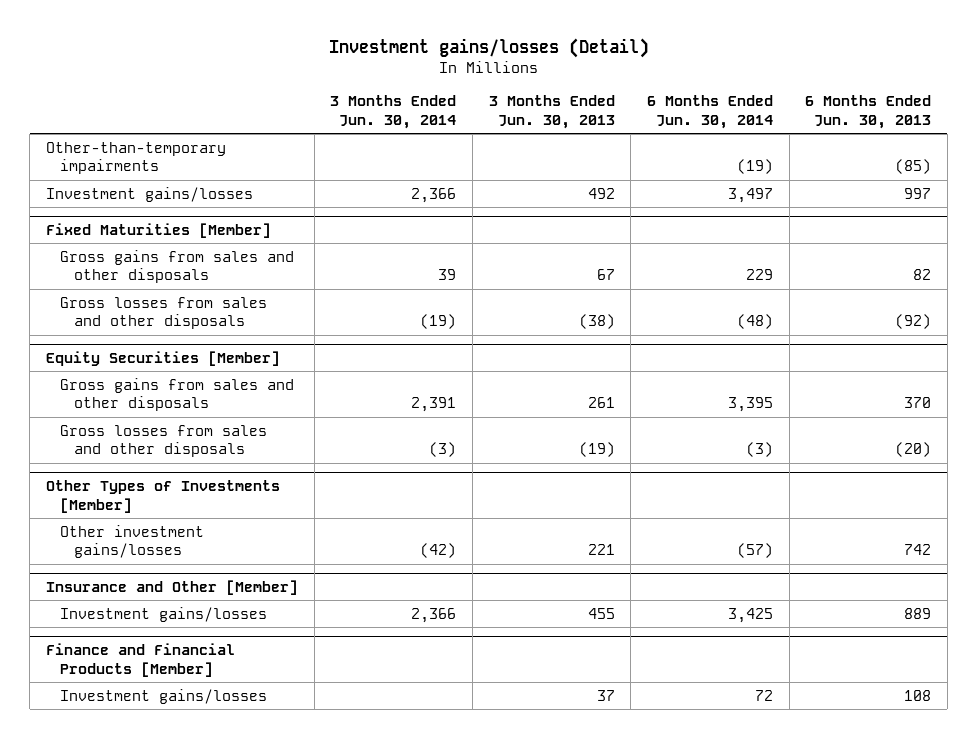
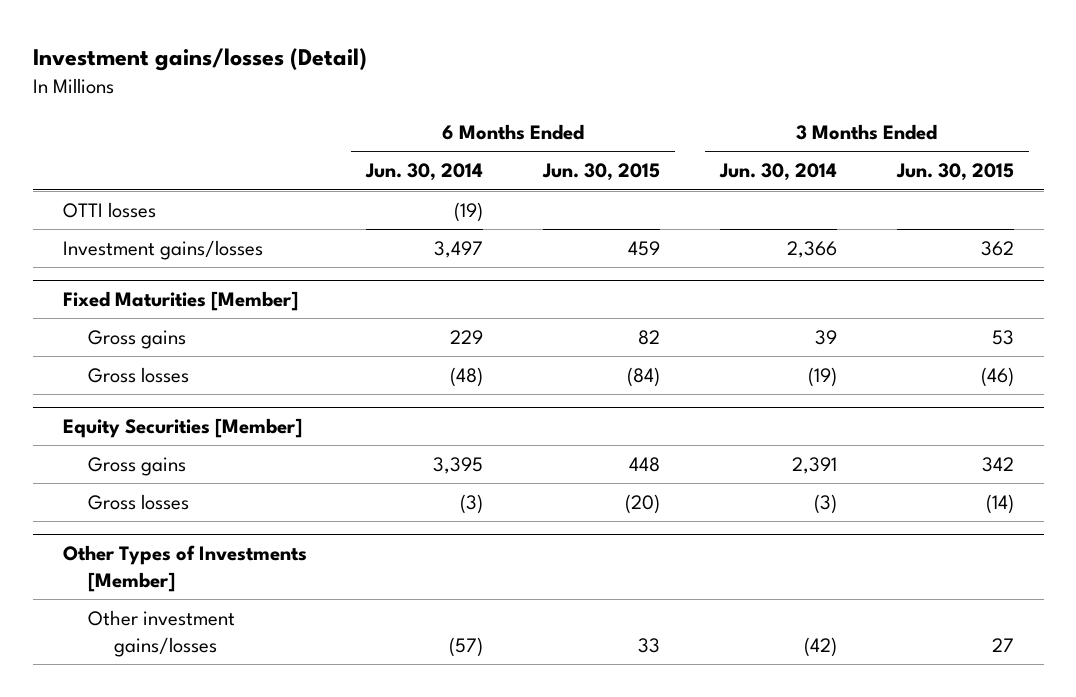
[488,95,615,130] 3 Months Ended Jun. 30, 2013 -> none
[805,95,932,130] 6 Months Ended Jun. 30, 2013 -> none
none -> [542,163,661,182] Jun. 30, 2015
none -> [895,163,1014,182] Jun. 30, 2015
[45,141,226,175] Other-than-temporary impairments -> [62,201,156,218] OTTI losses
[59,249,294,284] Gross gains from sales and other disposals -> [88,329,187,349] Gross gains
[59,296,267,330] Gross losses from sales and other disposals -> [88,366,190,383] Gross losses
[59,377,294,412] Gross gains from sales and other disposals -> [88,456,187,476] Gross gains
[59,424,267,458] Gross losses from sales and other disposals -> [88,493,190,510] Gross losses
[45,579,298,595] Insurance and Other [Member] -> none
[59,606,267,622] Investment gains/losses -> none
[45,642,235,677] Finance and Financial Products [Member] -> none
[59,688,267,704] Investment gains/losses -> none

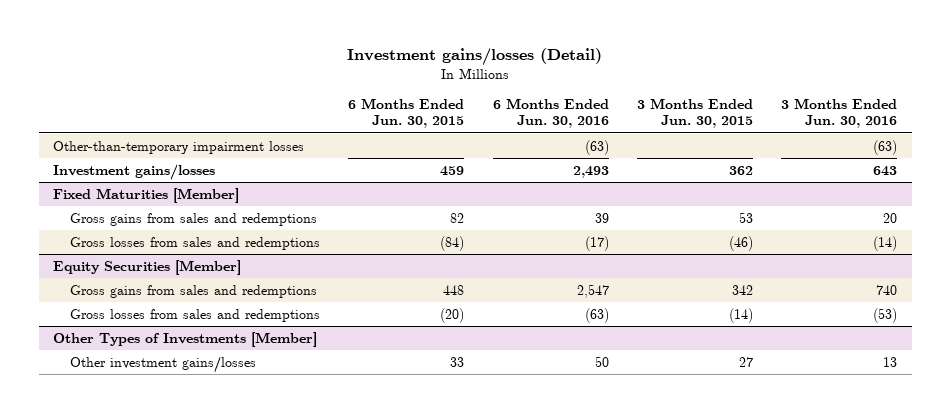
[365,163,484,182] Jun. 30, 2014 -> none
[718,163,837,182] Jun. 30, 2014 -> none
none -> [492,98,609,129] 6 Months Ended Jun. 30, 2016
none -> [781,98,898,129] 3 Months Ended Jun. 30, 2016
[62,201,156,218] OTTI losses -> [52,140,304,154] Other-than-temporary impairment losses
[88,329,187,349] Gross gains -> [69,212,317,226] Gross gains from sales and redemptions
[88,366,190,383] Gross losses -> [69,236,320,250] Gross losses from sales and redemptions
[88,456,187,476] Gross gains -> [69,284,317,298] Gross gains from sales and redemptions
[88,493,190,510] Gross losses -> [69,308,320,322] Gross losses from sales and redemptions

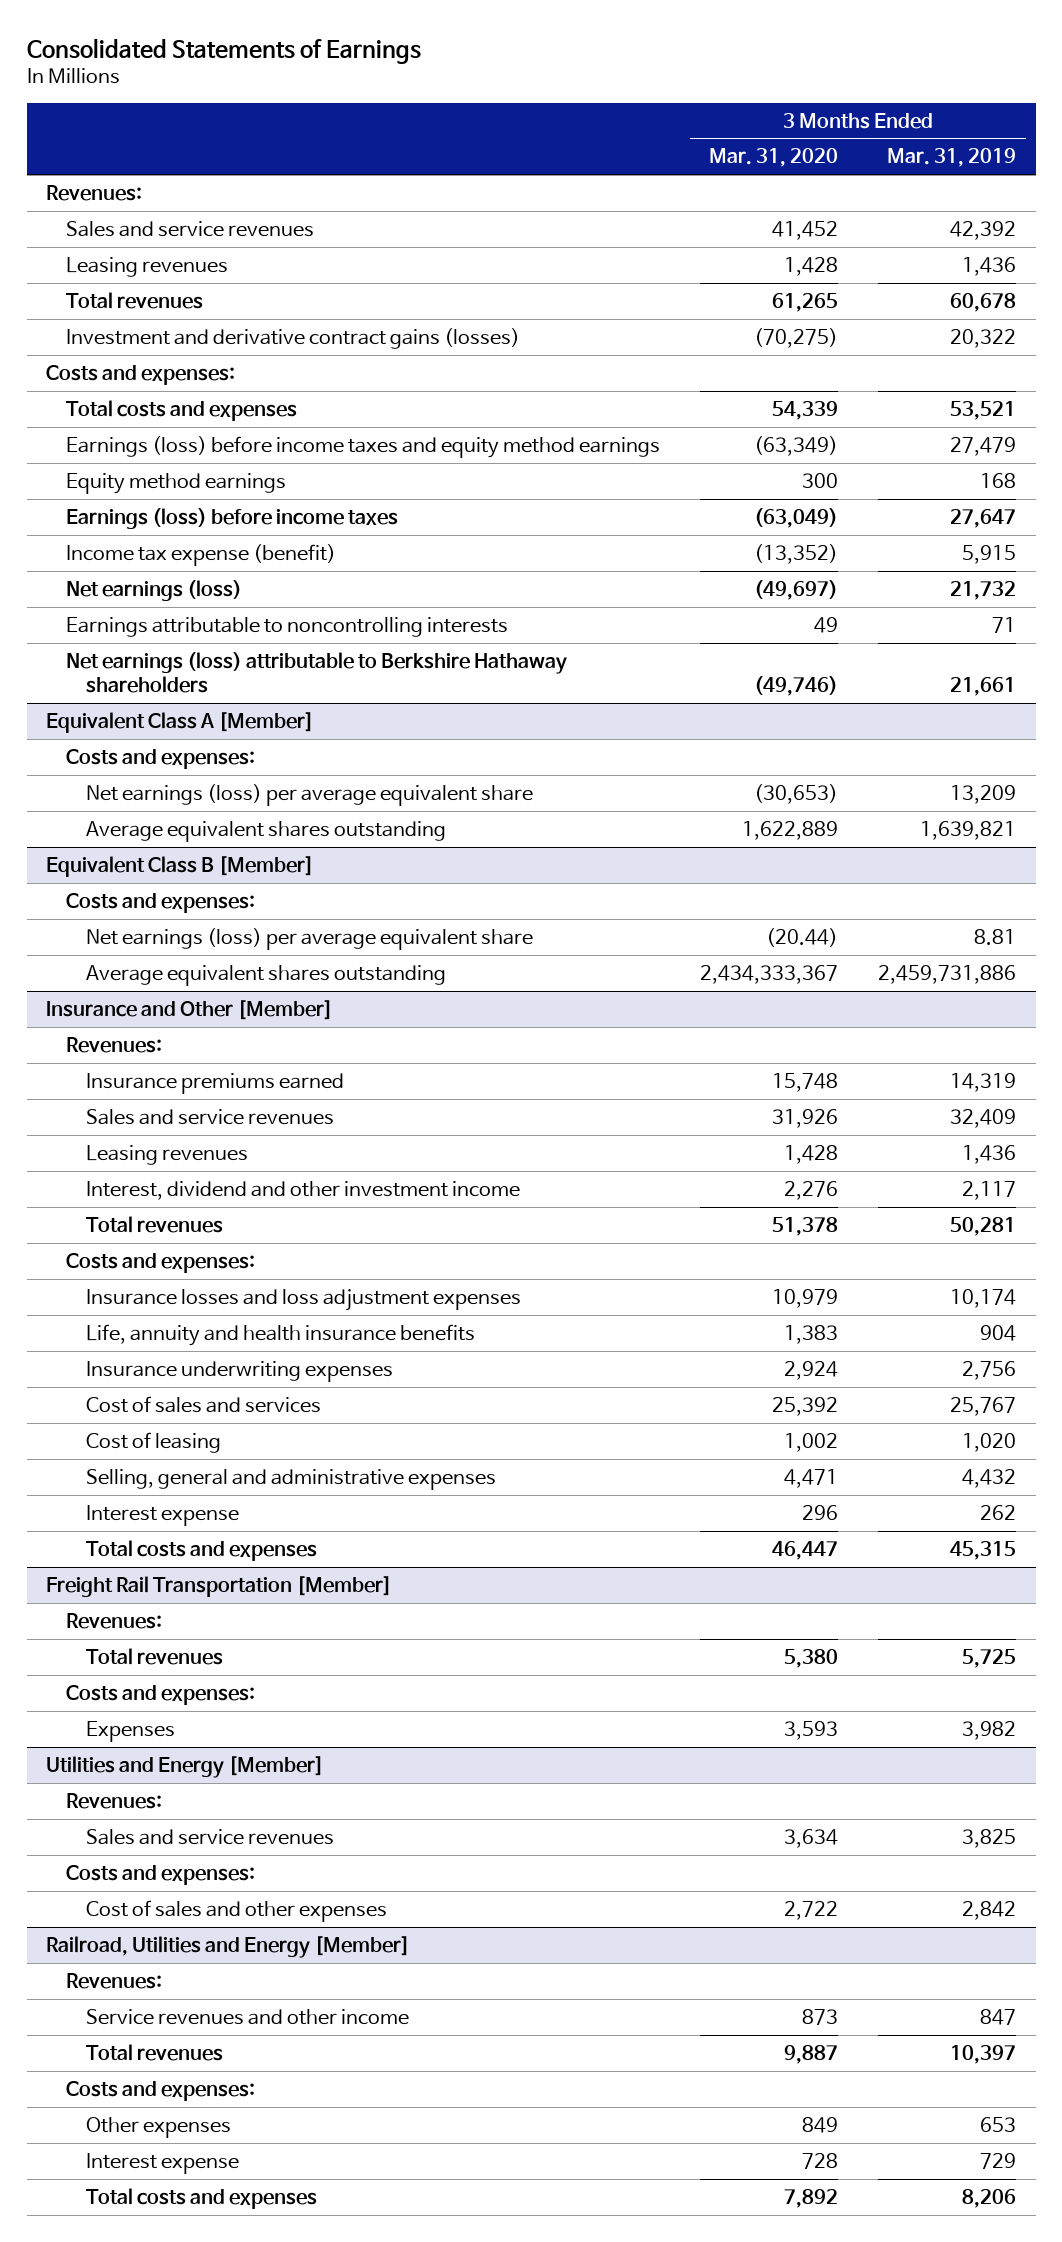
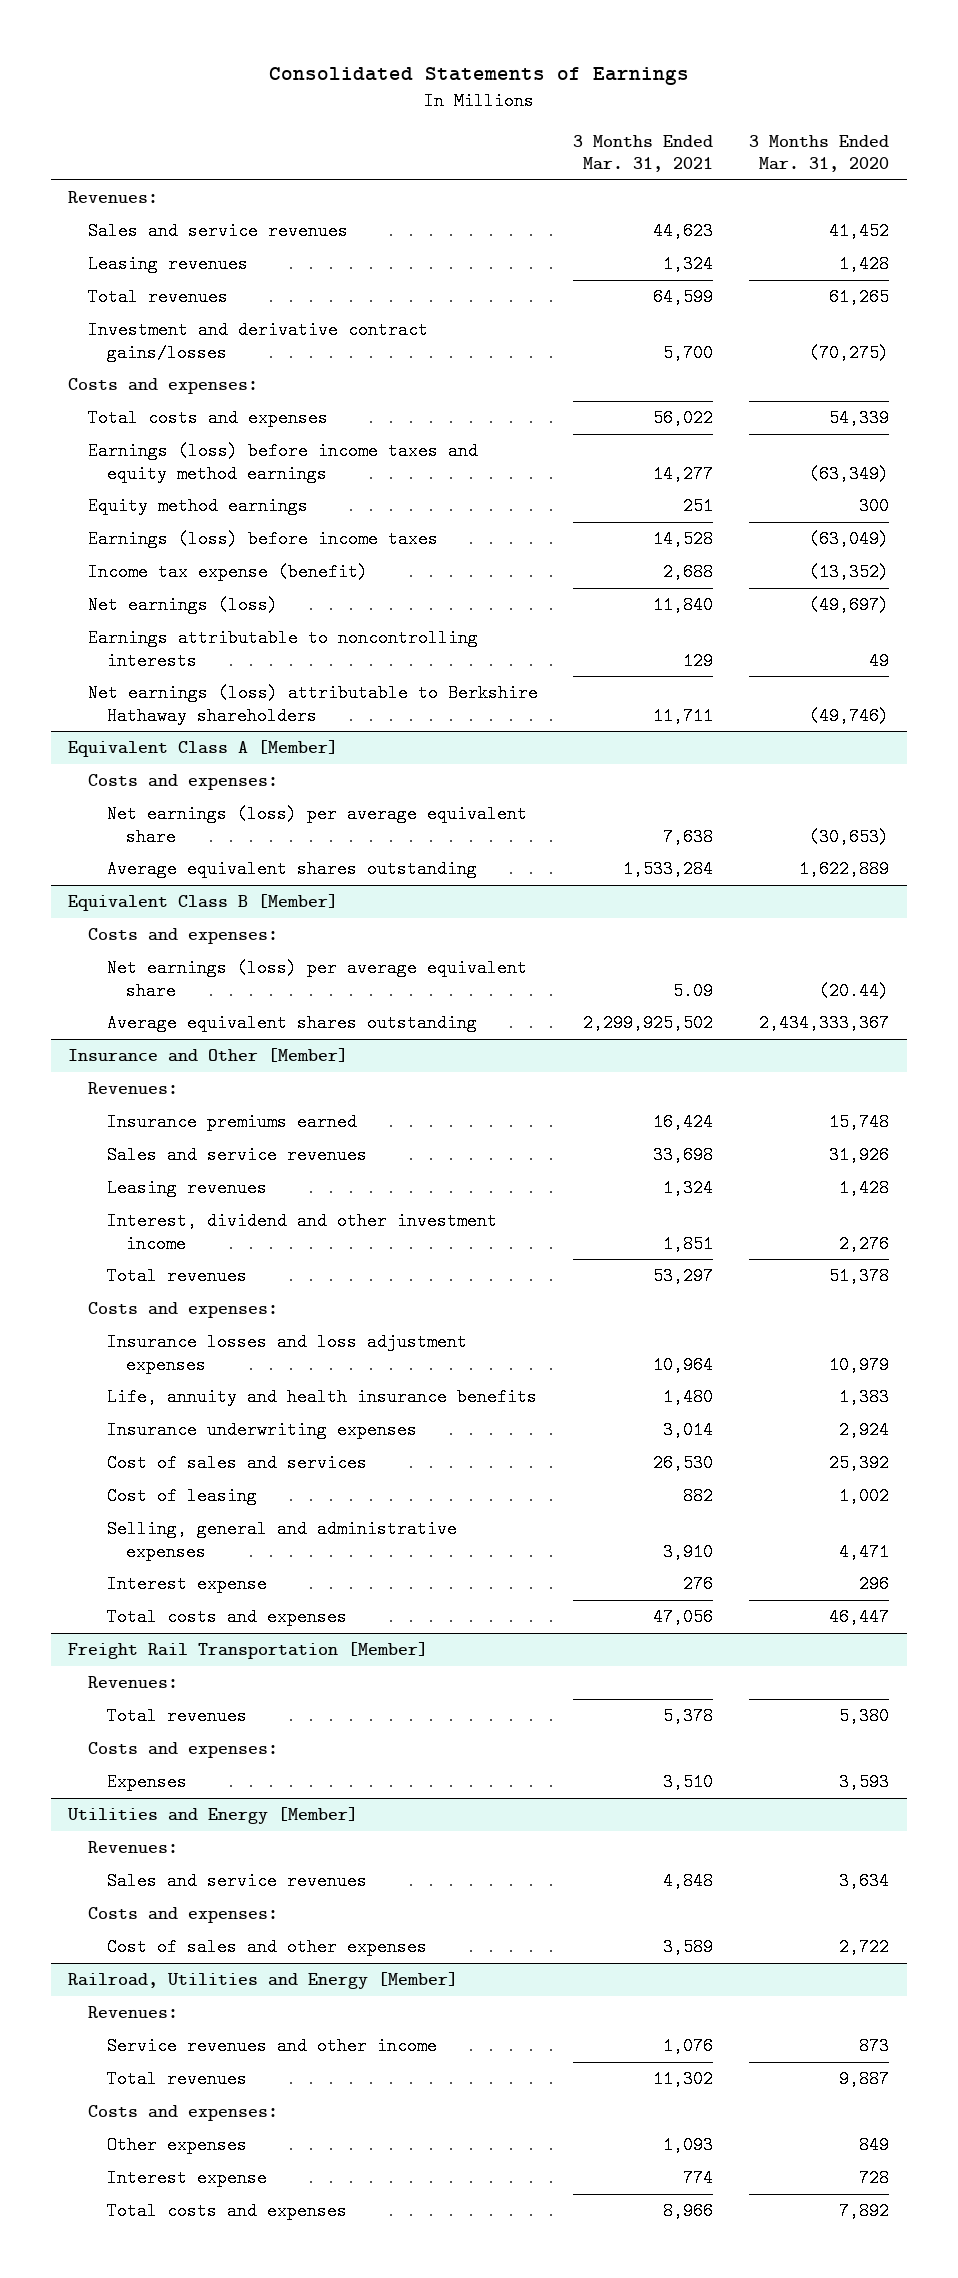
[886,148,1016,168] Mar. 31, 2019 -> none
none -> [573,134,714,173] 3 Months Ended Mar. 31, 2021
[66,327,521,349] Investment and derivative contract gains (losses) -> [87,321,428,362] Investment and derivative contract gains/losses

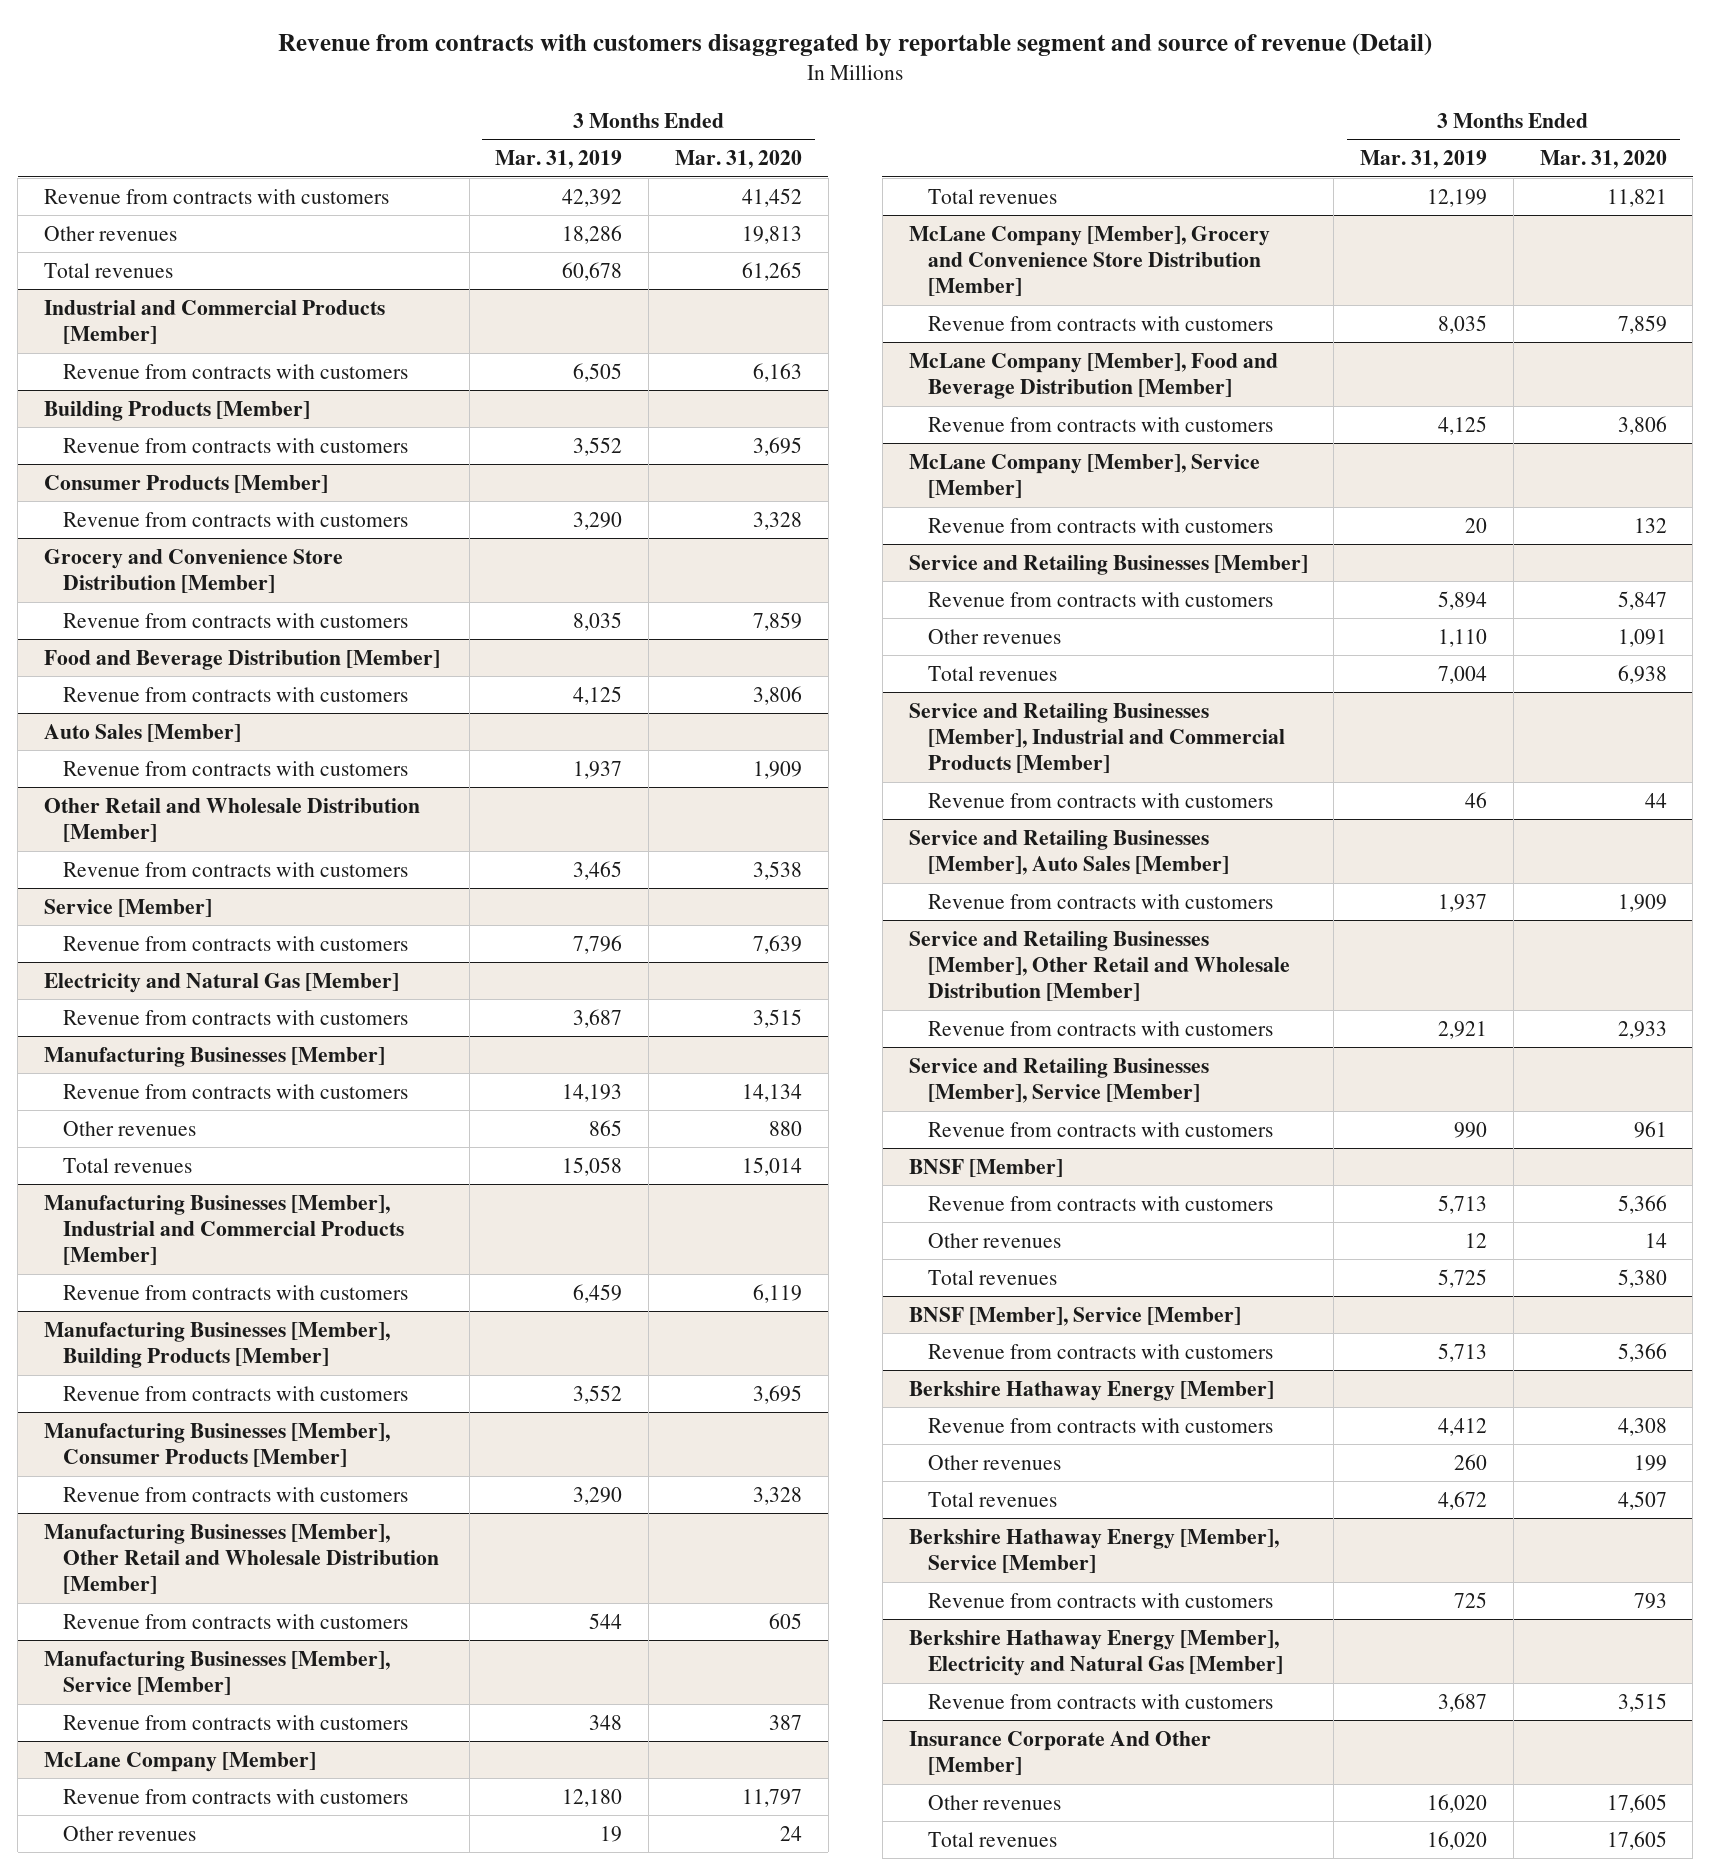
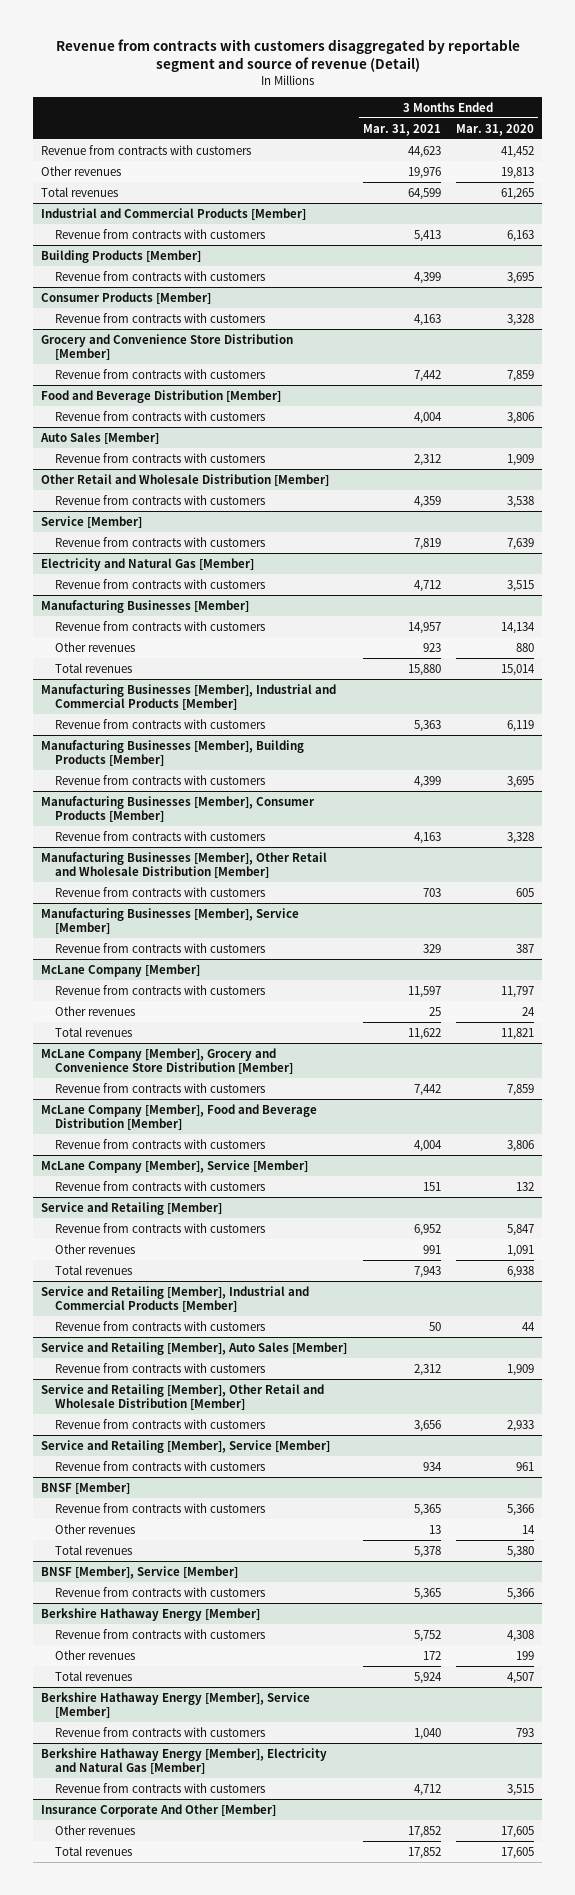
[495,150,623,170] Mar. 31, 2019 -> none
none -> [362,123,441,136] Mar. 31, 2021
[908,554,1308,575] Service and Retailing Businesses [Member] -> [40,1201,222,1215] Service and Retailing [Member]
[908,702,1286,774] Service and Retailing Businesses [Member], Industrial and Commercial Products [Member] -> [40,1285,309,1312] Service and Retailing [Member], Industrial and Commercial Products [Member]
[908,829,1230,876] Service and Retailing Businesses [Member], Auto Sales [Member] -> [40,1341,347,1355] Service and Retailing [Member], Auto Sales [Member]
[908,930,1291,1002] Service and Retailing Businesses [Member], Other Retail and Wholesale Distribution [Member] -> [40,1383,324,1410] Service and Retailing [Member], Other Retail and Wholesale Distribution [Member]
[908,1057,1209,1104] Service and Retailing Businesses [Member], Service [Member] -> [40,1439,330,1453] Service and Retailing [Member], Service [Member]

